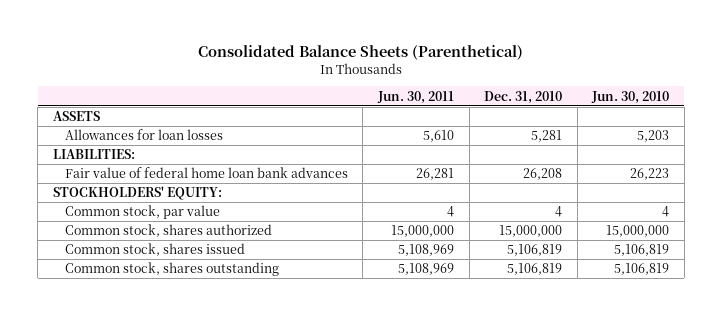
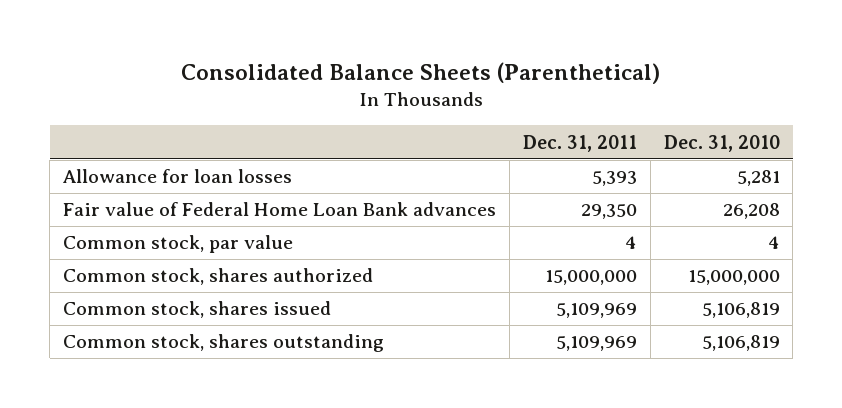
[376,90,454,104] Jun. 30, 2011 -> none
[591,90,670,104] Jun. 30, 2010 -> none
none -> [522,134,637,152] Dec. 31, 2011
[52,111,100,122] ASSETS -> none
[52,149,135,160] LIABILITIES: -> none
[52,186,222,201] STOCKHOLDERS' EQUITY: -> none
[64,129,223,141] Allowances for loan losses -> [62,169,292,184] Allowance for loan losses
[64,167,348,179] Fair value of federal home loan bank advances -> [62,202,496,217] Fair value of Federal Home Loan Bank advances

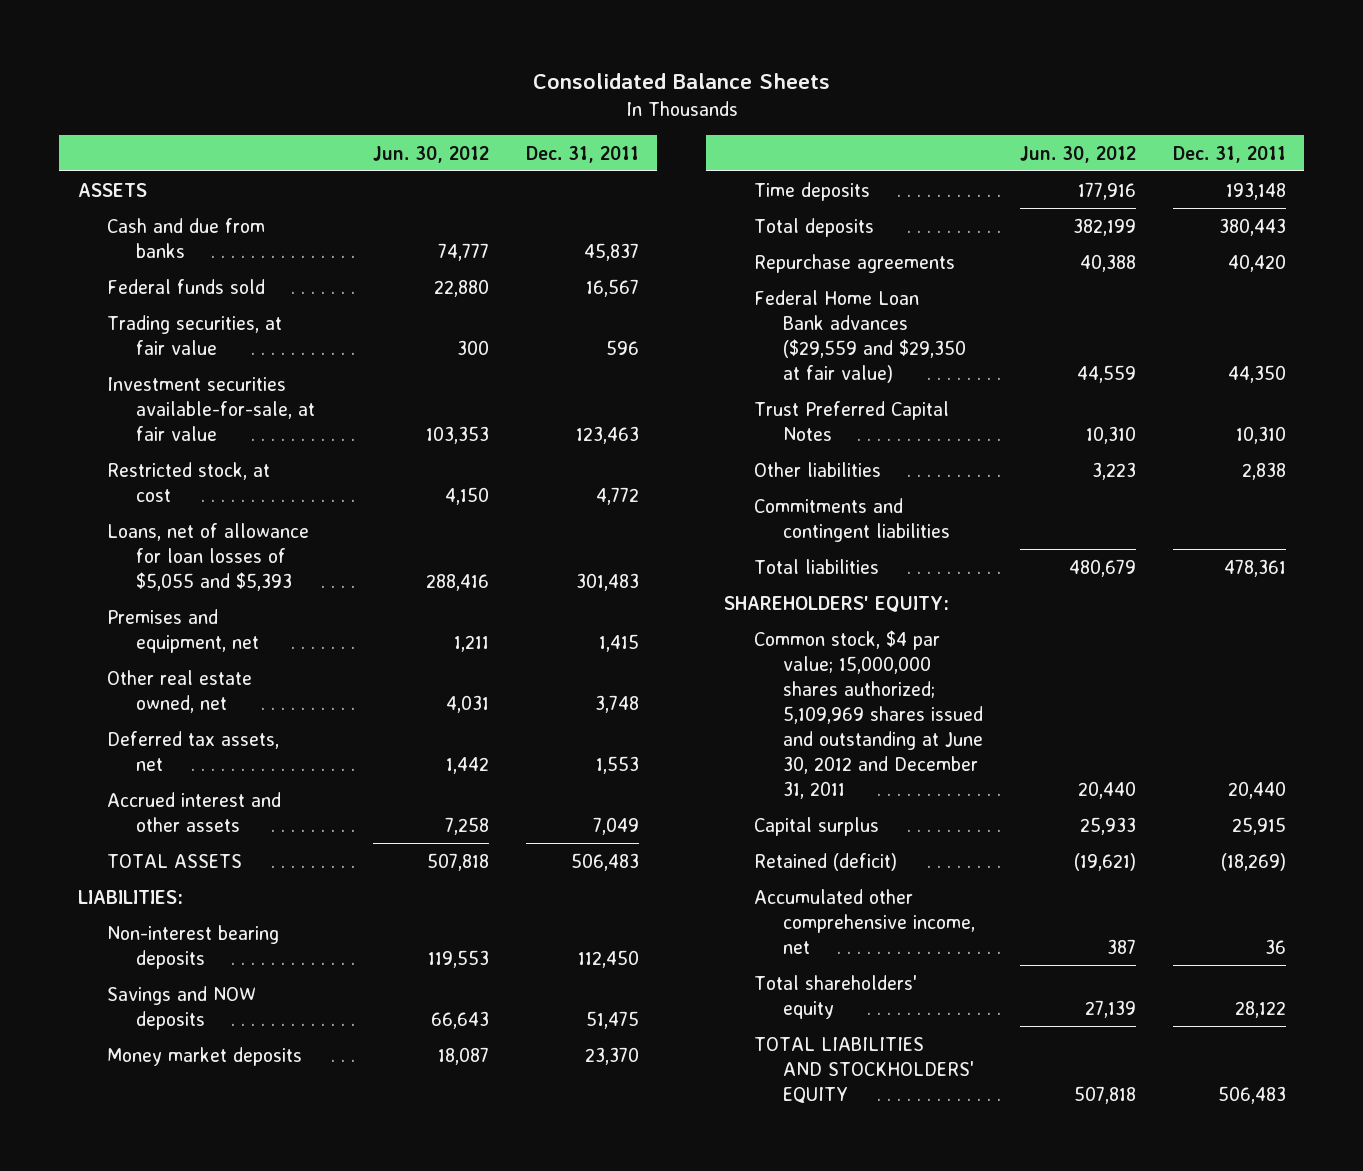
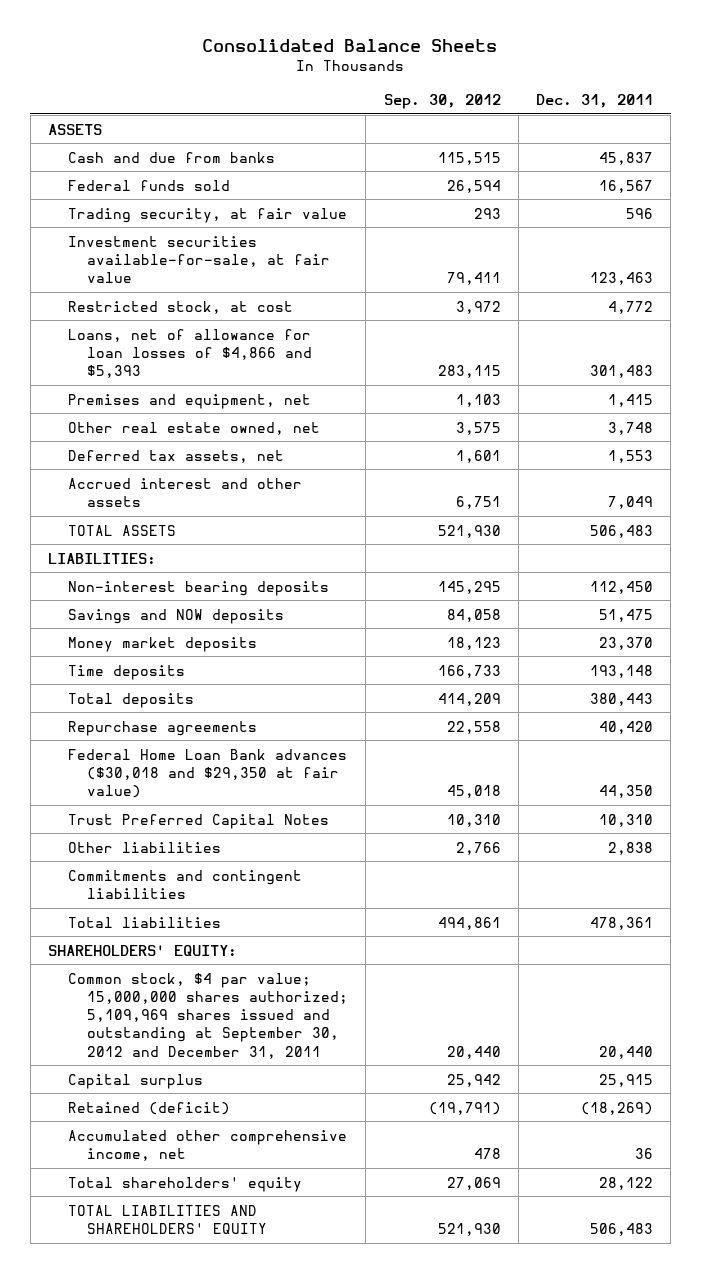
[373,145,490,163] Jun. 30, 2012 -> none
none -> [383,93,501,109] Sep. 30, 2012
[106,314,282,355] Trading securities, at fair value -> [67,207,347,223] Trading security, at fair value
[106,522,309,591] Loans, net of allowance for loan losses of $5,055 and $5,393 -> [67,328,313,379] Loans, net of allowance for loan losses of $4,866 and $5,393
[753,289,966,383] Federal Home Loan Bank advances ($29,559 and $29,350 at fair value) -> [67,748,347,799] Federal Home Loan Bank advances ($30,018 and $29,350 at fair value)
[753,629,983,799] Common stock, $4 par value; 15,000,000 shares authorized; 5,109,969 shares issued and outstanding at June 30, 2012 and December 31, 2011 -> [67,972,349,1059] Common stock, $4 par value; 15,000,000 shares authorized; 5,109,969 shares issued and outstanding at September 30, 2012 and December 31, 2011
[753,1036,974,1103] TOTAL LIABILITIES AND STOCKHOLDERS' EQUITY -> [67,1204,268,1234] TOTAL LIABILITIES AND SHAREHOLDERS' EQUITY

